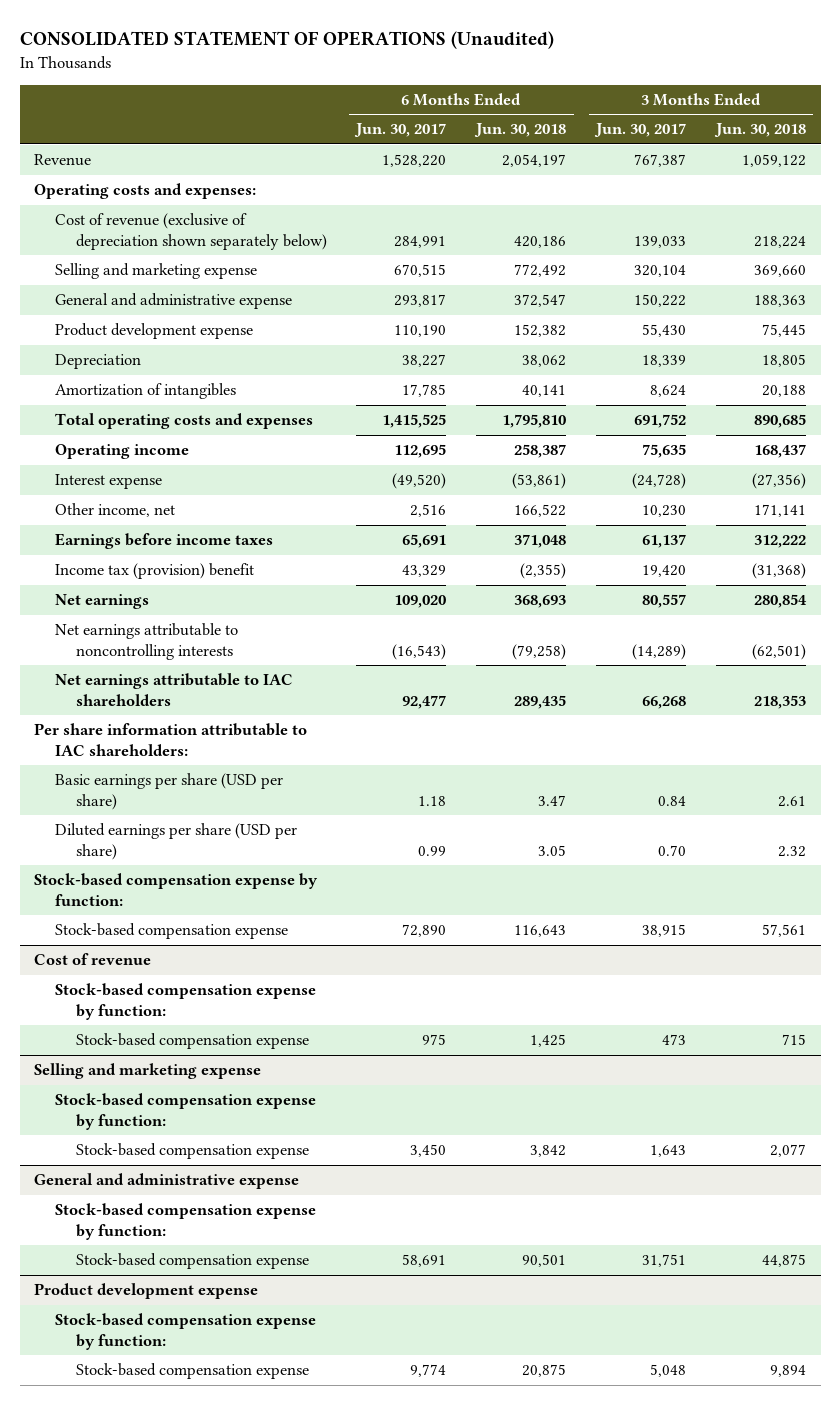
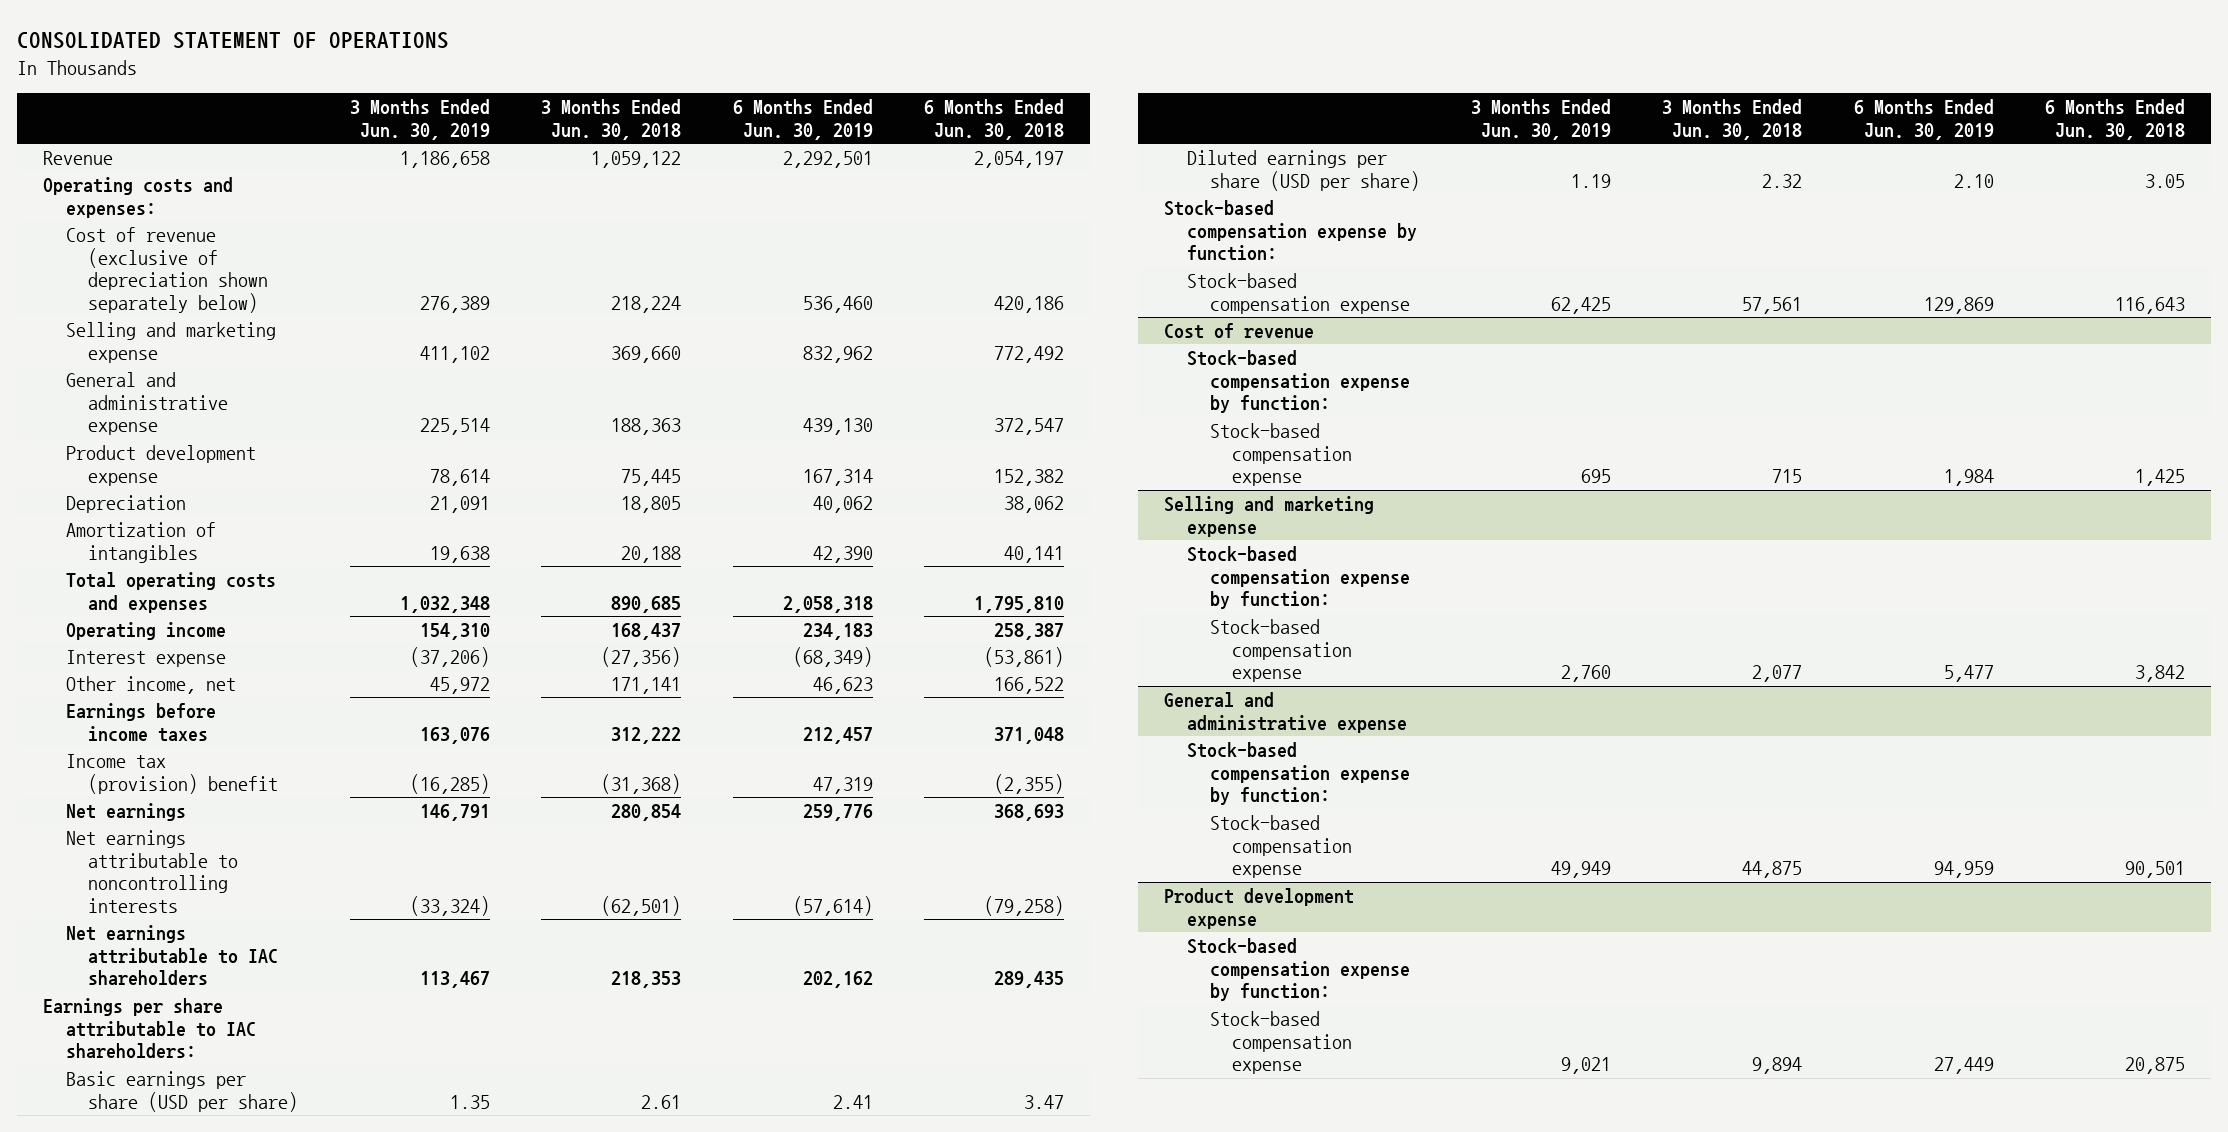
[19,31,554,50] CONSOLIDATED STATEMENT OF OPERATIONS (Unaudited) -> [17,32,450,50] CONSOLIDATED STATEMENT OF OPERATIONS
[354,123,447,138] Jun. 30, 2017 -> none
[594,123,687,138] Jun. 30, 2017 -> none
none -> [349,99,490,140] 3 Months Ended Jun. 30, 2019
none -> [732,99,873,140] 6 Months Ended Jun. 30, 2019
[34,723,308,756] Per share information attributable to IAC shareholders: -> [42,997,256,1059] Earnings per share attributable to IAC shareholders:

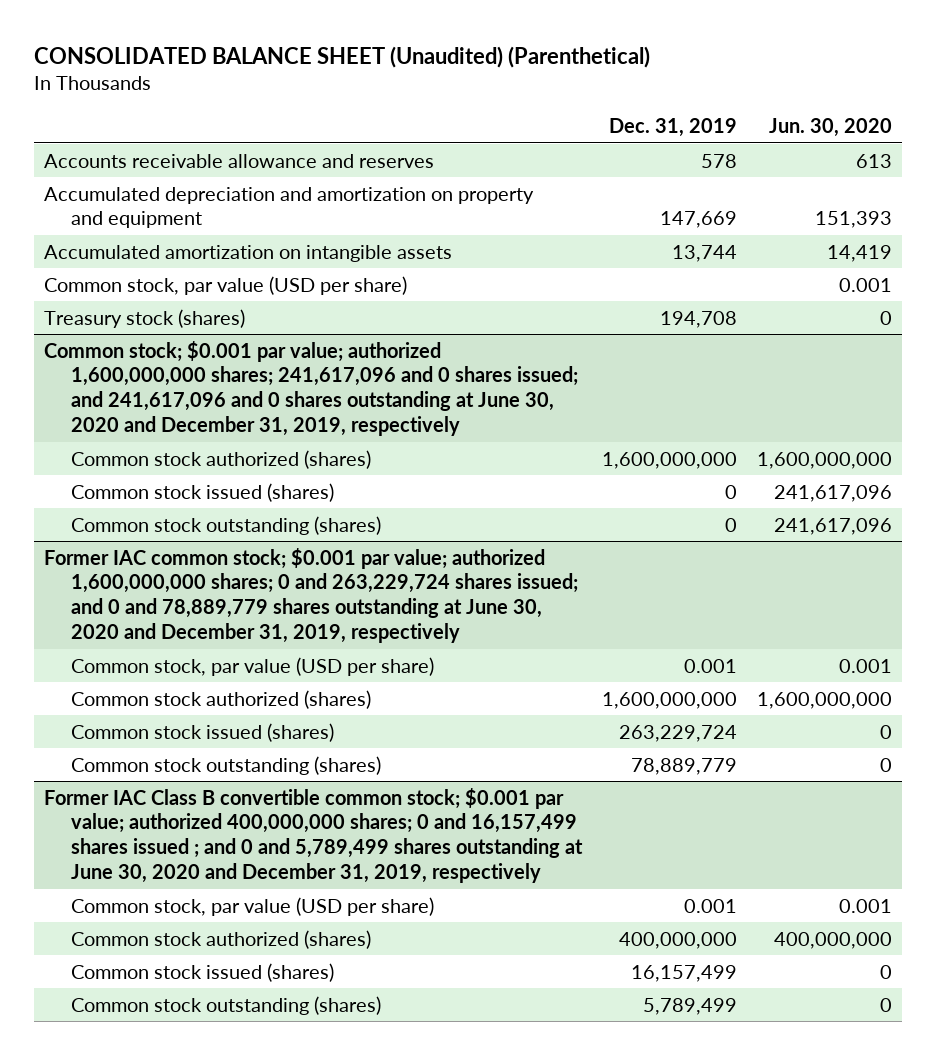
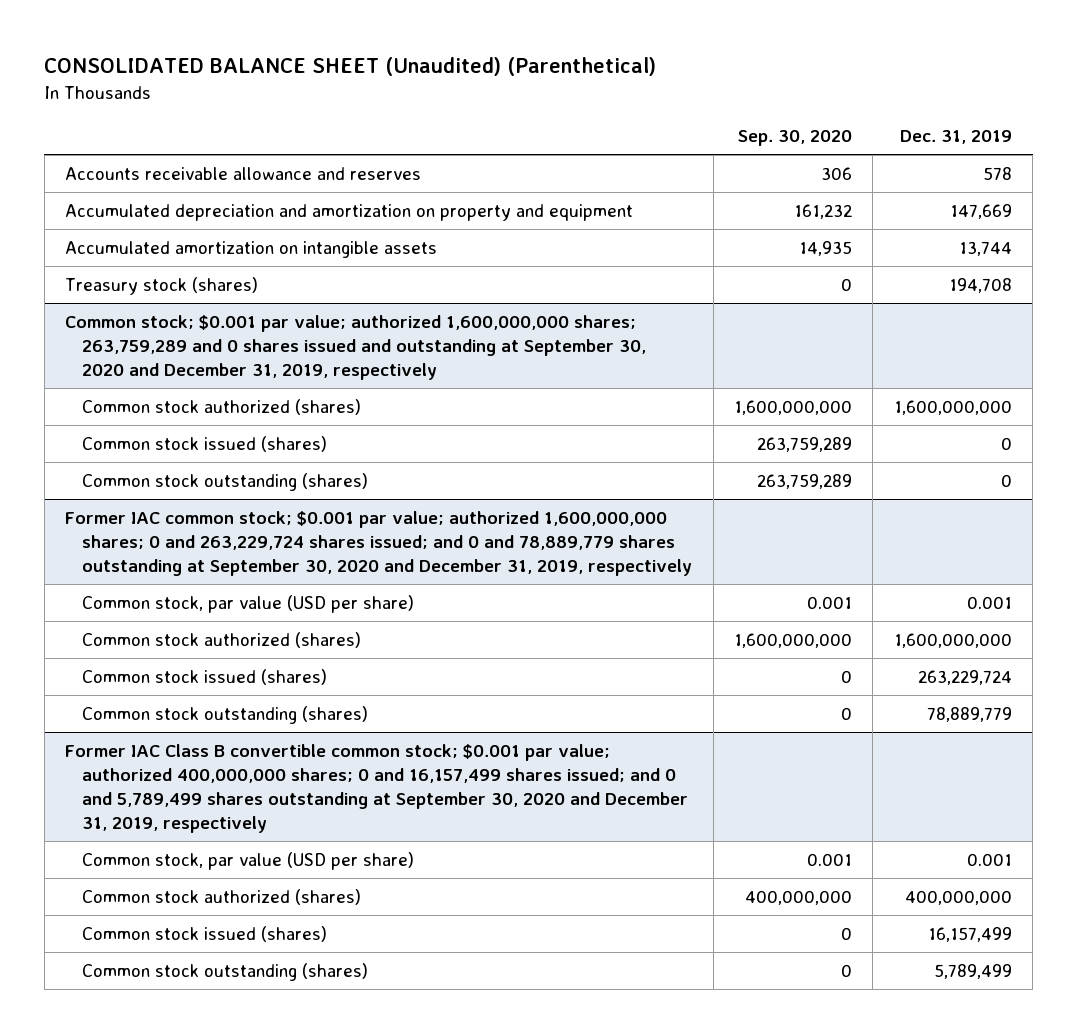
[769,118,893,138] Jun. 30, 2020 -> none
none -> [738,130,853,147] Sep. 30, 2020
[44,275,408,295] Common stock, par value (USD per share) -> none
[44,340,578,436] Common stock; $0.001 par value; authorized 1,600,000,000 shares; 241,617,096 and 0 shares issued; and 241,617,096 and 0 shares outstanding at June 30, 2020 and December 31, 2019, respectively -> [65,314,647,381] Common stock; $0.001 par value; authorized 1,600,000,000 shares; 263,759,289 and 0 shares issued and outstanding at September 30, 2020 and December 31, 2019, respectively
[44,547,578,643] Former IAC common stock; $0.001 par value; authorized 1,600,000,000 shares; 0 and 263,229,724 shares issued; and 0 and 78,889,779 shares outstanding at June 30, 2020 and December 31, 2019, respectively -> [65,510,693,577] Former IAC common stock; $0.001 par value; authorized 1,600,000,000 shares; 0 and 263,229,724 shares issued; and 0 and 78,889,779 shares outstanding at September 30, 2020 and December 31, 2019, respectively
[44,787,583,883] Former IAC Class B convertible common stock; $0.001 par value; authorized 400,000,000 shares; 0 and 16,157,499 shares issued ; and 0 and 5,789,499 shares outstanding at June 30, 2020 and December 31, 2019, respectively -> [65,743,689,834] Former IAC Class B convertible common stock; $0.001 par value; authorized 400,000,000 shares; 0 and 16,157,499 shares issued; and 0 and 5,789,499 shares outstanding at September 30, 2020 and December 31, 2019, respectively

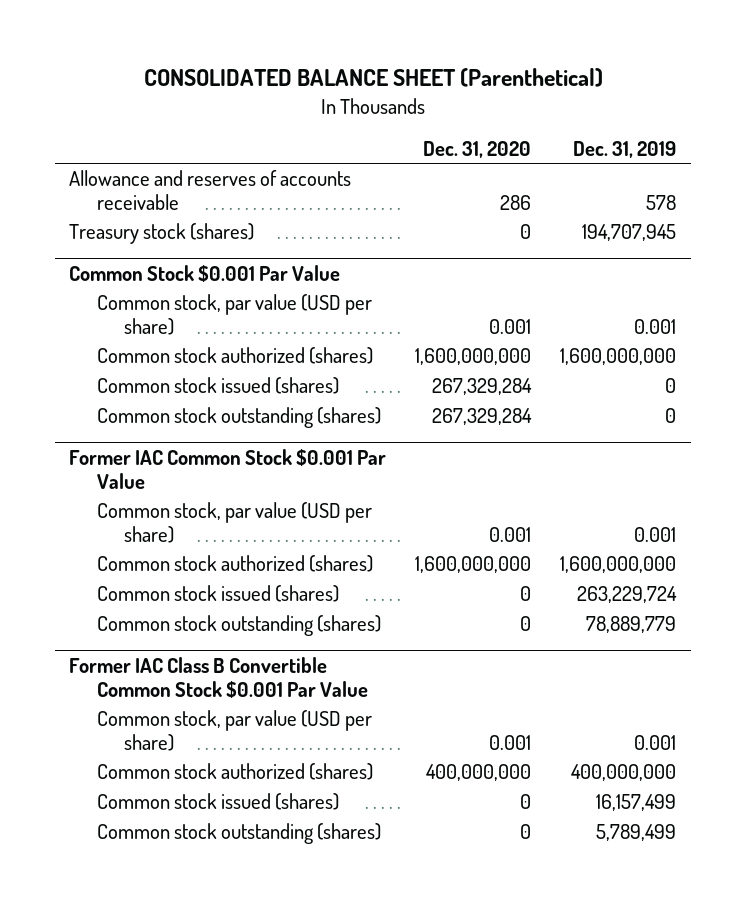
[44,57,657,77] CONSOLIDATED BALANCE SHEET (Unaudited) (Parenthetical) -> [143,68,603,88] CONSOLIDATED BALANCE SHEET (Parenthetical)
[738,130,853,147] Sep. 30, 2020 -> none
none -> [423,141,532,159] Dec. 31, 2020
[65,203,634,221] Accumulated depreciation and amortization on property and equipment -> none
[65,240,438,258] Accumulated amortization on intangible assets -> none
[65,166,422,180] Accounts receivable allowance and reserves -> [69,170,352,210] Allowance and reserves of accounts receivable
[948,277,1012,293] 194,708 -> [582,224,677,242] 194,707,945
[65,314,647,381] Common stock; $0.001 par value; authorized 1,600,000,000 shares; 263,759,289 and 0 shares issued and outstanding at September 30, 2020 and December 31, 2019, respectively -> [69,265,341,283] Common Stock $0.001 Par Value
none -> [96,294,372,335] Common stock, par value (USD per share)
[65,510,693,577] Former IAC common stock; $0.001 par value; authorized 1,600,000,000 shares; 0 and 263,229,724 shares issued; and 0 and 78,889,779 shares outstanding at September 30, 2020 and December 31, 2019, respectively -> [69,449,387,489] Former IAC Common Stock $0.001 Par Value
[65,743,689,834] Former IAC Class B convertible common stock; $0.001 par value; authorized 400,000,000 shares; 0 and 16,157,499 shares issued; and 0 and 5,789,499 shares outstanding at September 30, 2020 and December 31, 2019, respectively -> [69,657,368,698] Former IAC Class B Convertible Common Stock $0.001 Par Value

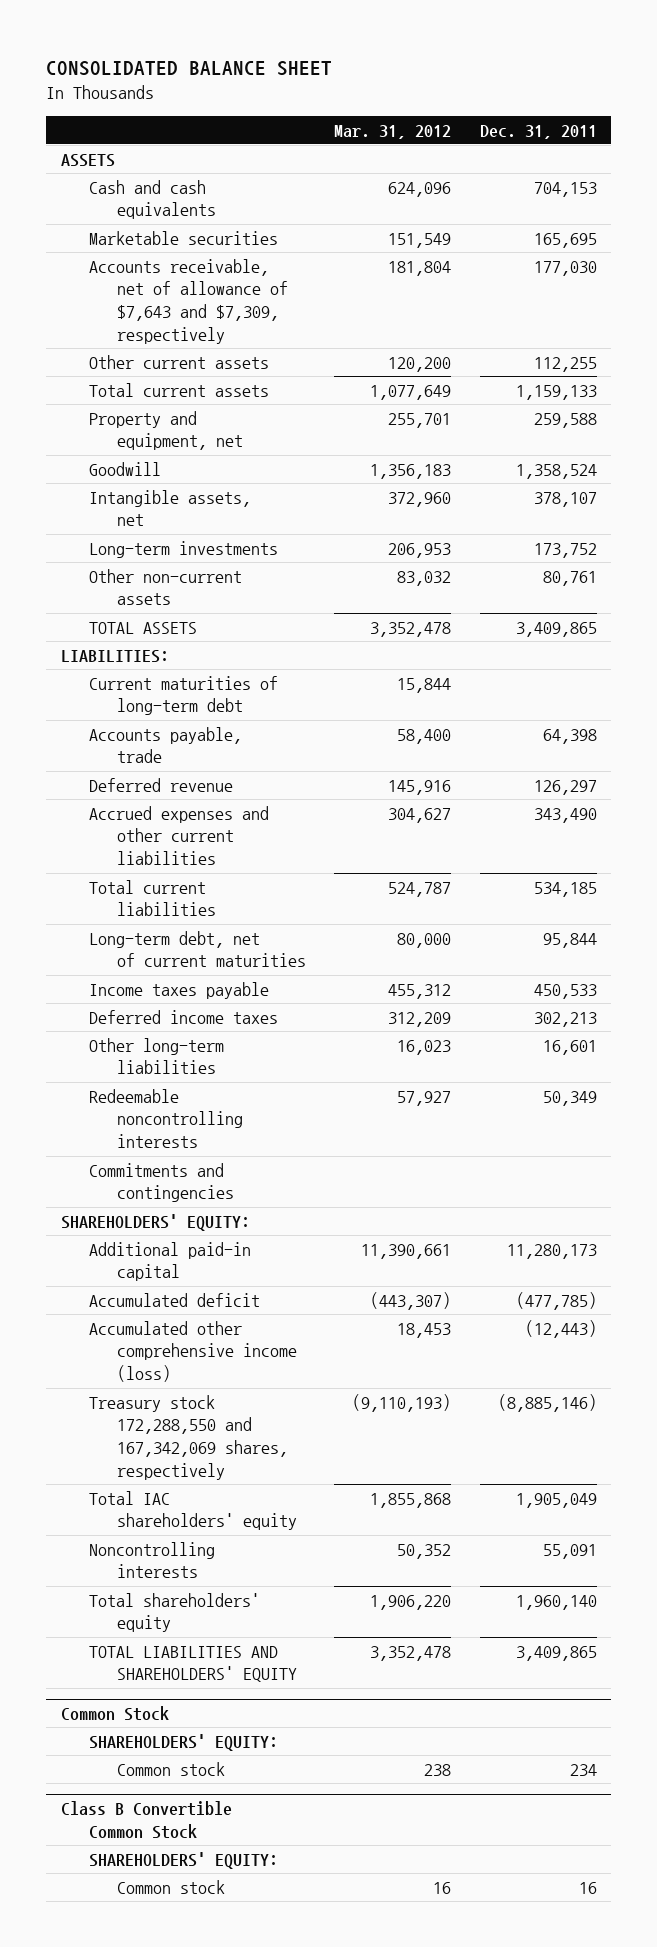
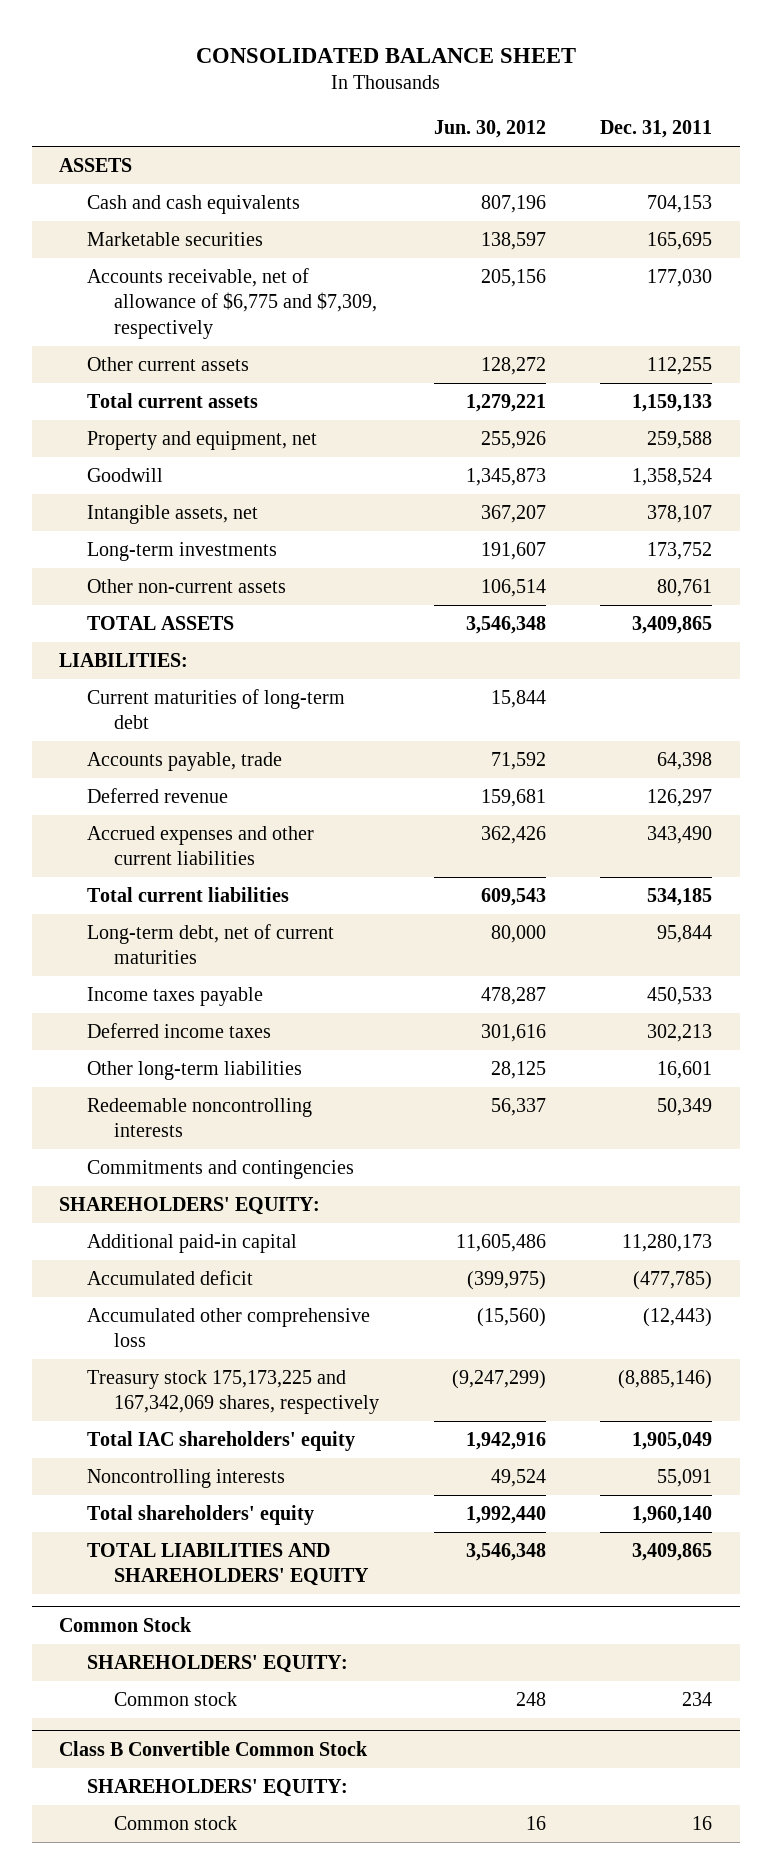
[334,124,452,139] Mar. 31, 2012 -> none
none -> [433,120,546,139] Jun. 30, 2012
[88,258,289,344] Accounts receivable, net of allowance of $7,643 and $7,309, respectively -> [86,268,377,339] Accounts receivable, net of allowance of $6,775 and $7,309, respectively
[88,1320,298,1383] Accumulated other comprehensive income (loss) -> [86,1308,370,1348] Accumulated other comprehensive loss
[88,1394,289,1480] Treasury stock 172,288,550 and 167,342,069 shares, respectively -> [86,1370,379,1415] Treasury stock 175,173,225 and 167,342,069 shares, respectively

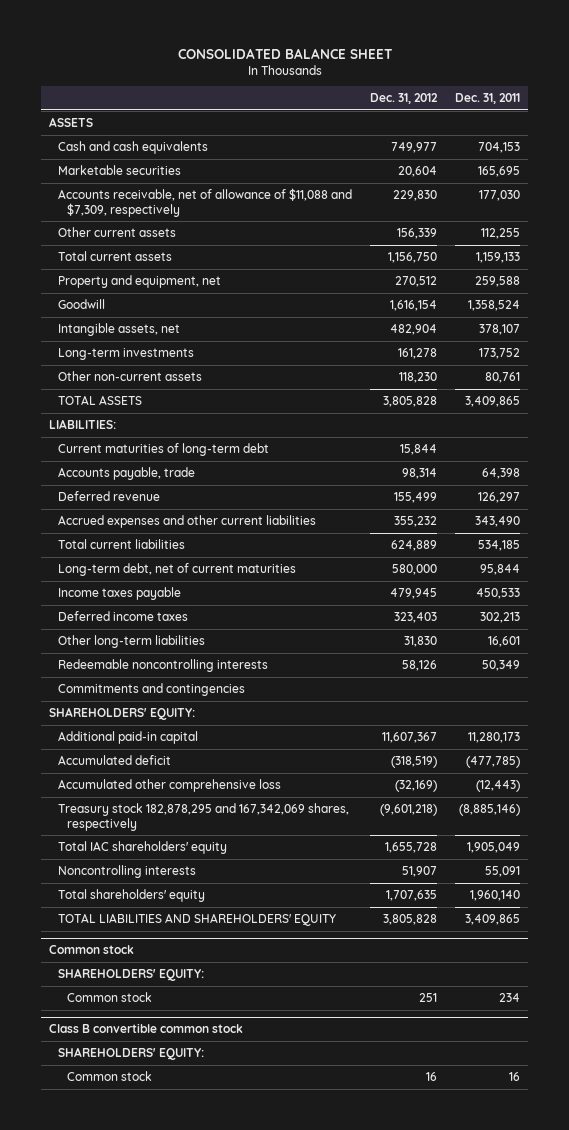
[433,120,546,139] Jun. 30, 2012 -> none
none -> [369,93,438,105] Dec. 31, 2012
[86,268,377,339] Accounts receivable, net of allowance of $6,775 and $7,309, respectively -> [58,187,353,217] Accounts receivable, net of allowance of $11,088 and $7,309, respectively
[86,1370,379,1415] Treasury stock 175,173,225 and 167,342,069 shares, respectively -> [58,802,350,831] Treasury stock 182,878,295 and 167,342,069 shares, respectively
[59,1616,193,1632] Common Stock -> [49,945,135,955] Common stock
[59,1740,369,1756] Class B Convertible Common Stock -> [49,1023,244,1034] Class B convertible common stock

